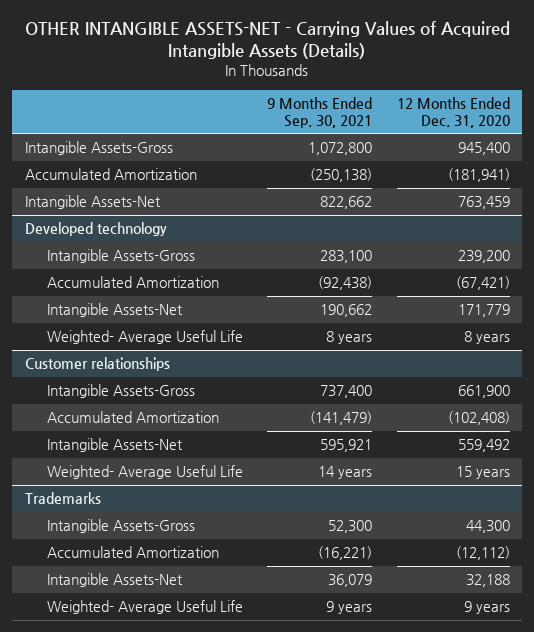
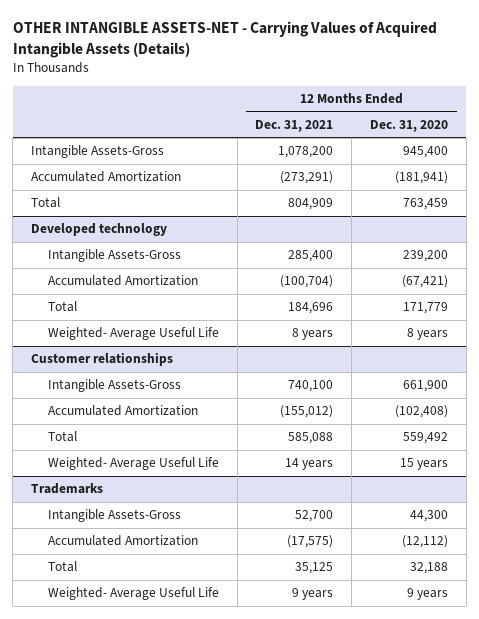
[267,97,373,128] 9 Months Ended Sep. 30, 2021 -> none
none -> [255,119,334,132] Dec. 31, 2021
[24,195,161,210] Intangible Assets-Net -> [30,197,60,209] Total
[46,303,183,318] Intangible Assets-Net -> [47,301,77,313] Total
[46,438,183,453] Intangible Assets-Net -> [47,431,77,443] Total
[46,573,183,588] Intangible Assets-Net -> [47,561,77,573] Total

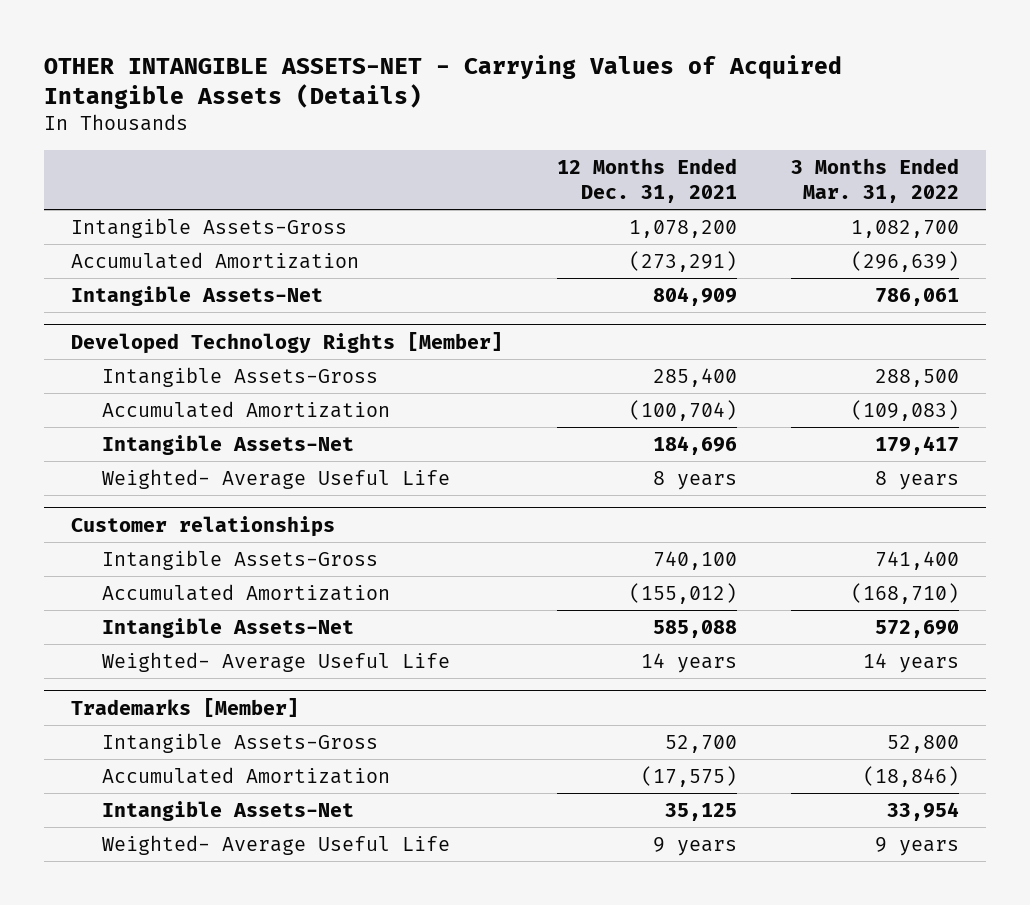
[369,119,448,132] Dec. 31, 2020 -> none
none -> [790,157,959,204] 3 Months Ended Mar. 31, 2022
[30,197,60,209] Total -> [70,285,323,306] Intangible Assets-Net
[30,223,167,237] Developed technology -> [70,331,503,354] Developed Technology Rights [Member]
[47,301,77,313] Total -> [101,434,354,455] Intangible Assets-Net
[47,431,77,443] Total -> [101,617,354,638] Intangible Assets-Net
[30,483,103,495] Trademarks -> [70,697,299,717] Trademarks [Member]
[47,561,77,573] Total -> [101,800,354,821] Intangible Assets-Net

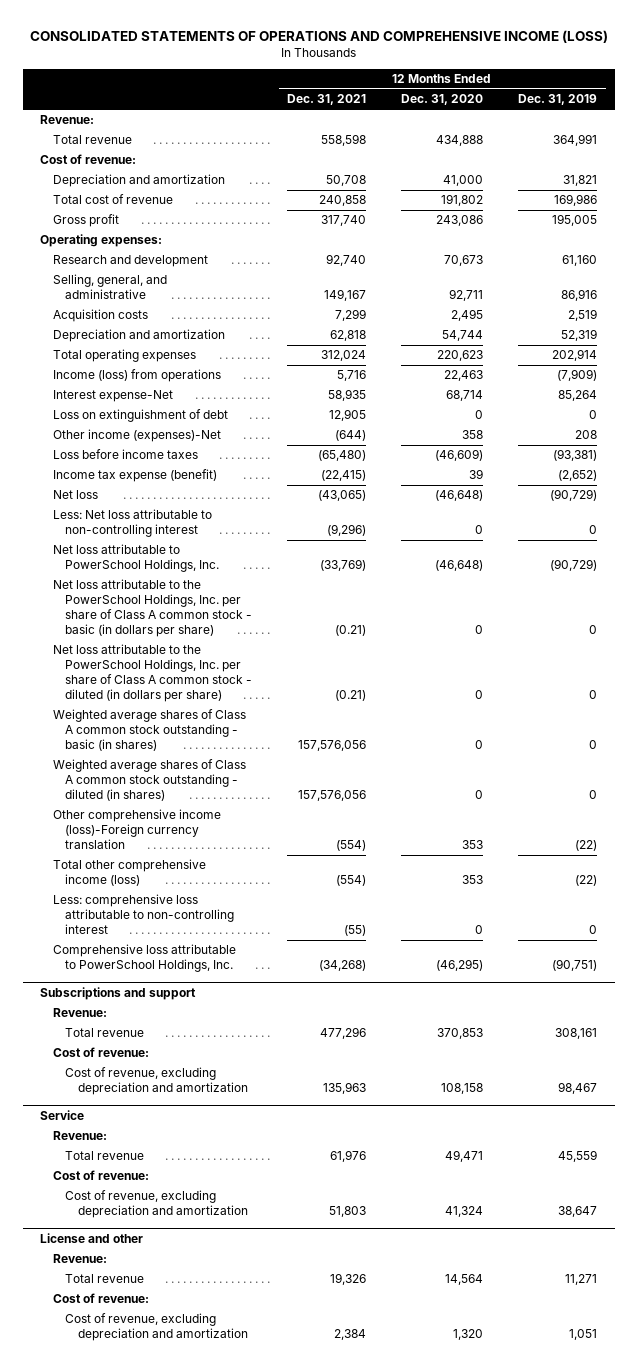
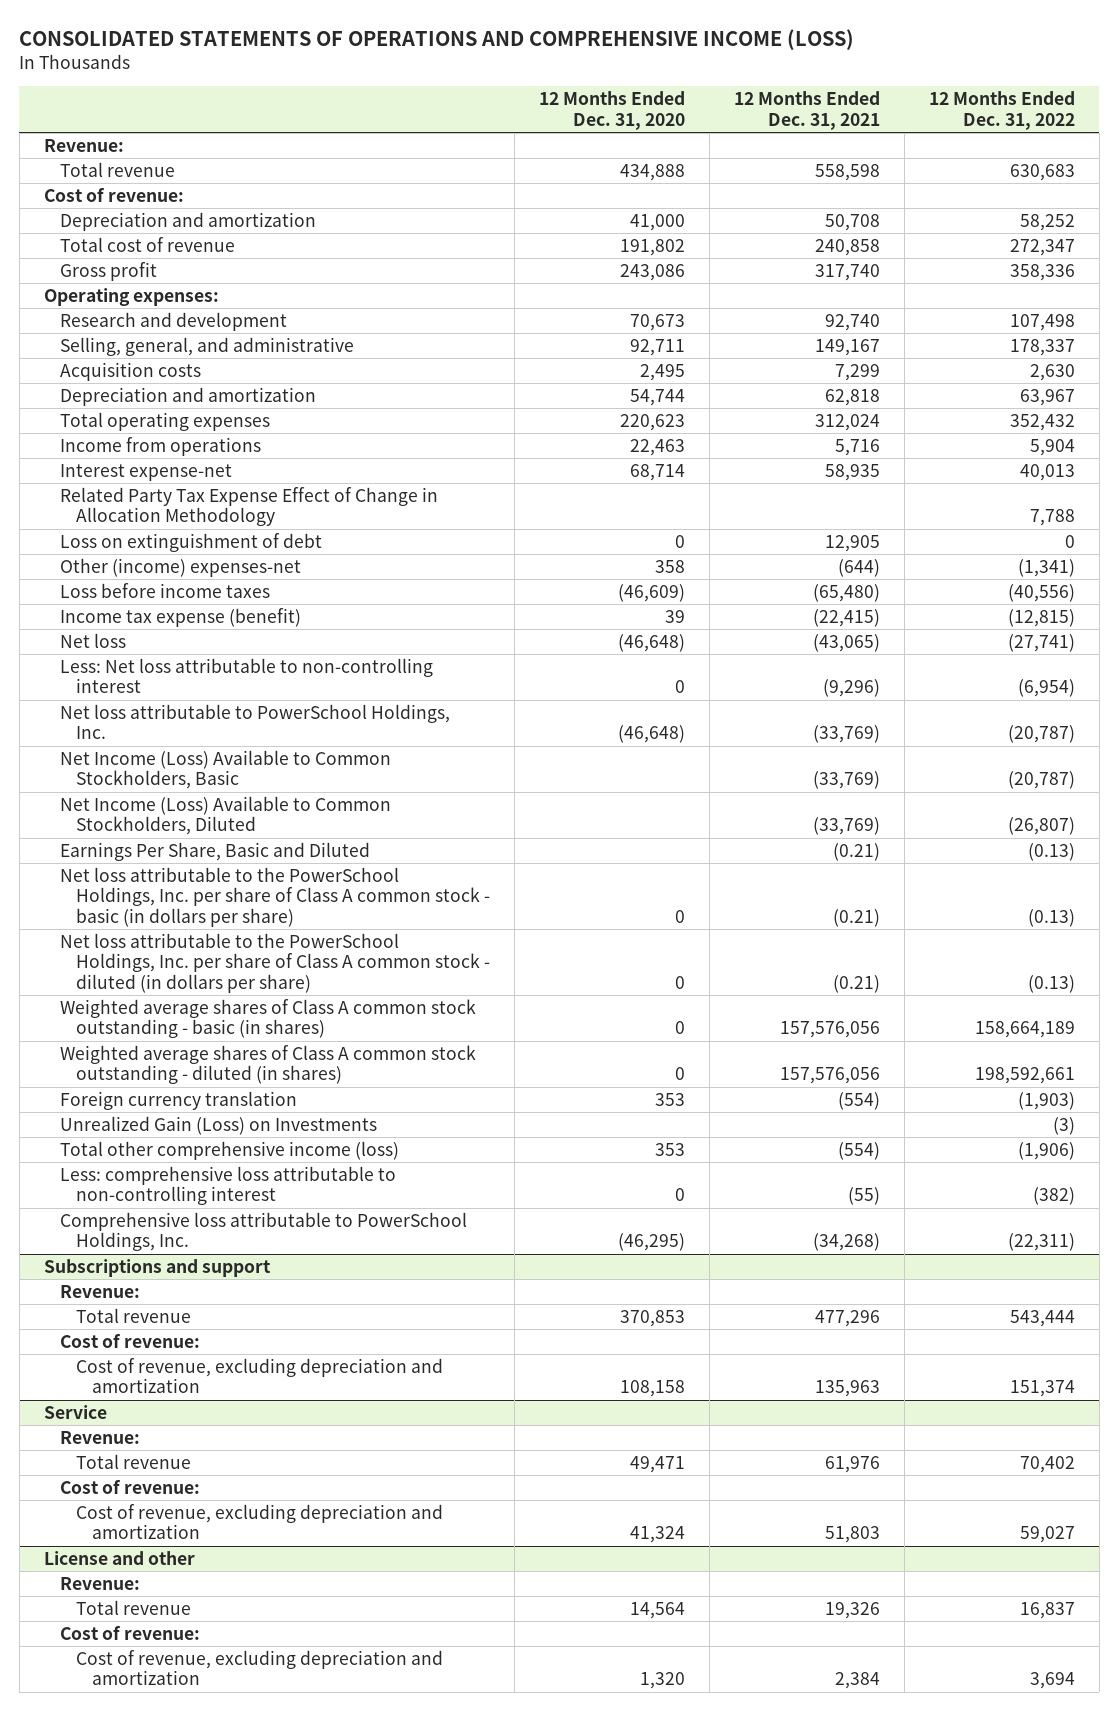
[518,94,598,106] Dec. 31, 2019 -> none
none -> [928,91,1075,130] 12 Months Ended Dec. 31, 2022
[52,369,221,383] Income (loss) from operations -> [59,436,261,456] Income from operations
[52,390,173,403] Interest expense-Net -> [59,463,232,481] Interest expense-net
none -> [59,486,438,527] Related Party Tax Expense Effect of Change in Allocation Methodology
[52,429,221,443] Other income (expenses)-Net -> [59,557,301,577] Other (income) expenses-net
none -> [59,749,391,790] Net Income (Loss) Available to Common Stockholders, Basic
none -> [59,795,391,836] Net Income (Loss) Available to Common Stockholders, Diluted
none -> [59,841,370,861] Earnings Per Share, Basic and Diluted
[52,809,221,850] Other comprehensive income (loss)-Foreign currency translation -> [59,1090,297,1110] Foreign currency translation
none -> [59,1115,377,1135] Unrealized Gain (Loss) on Investments

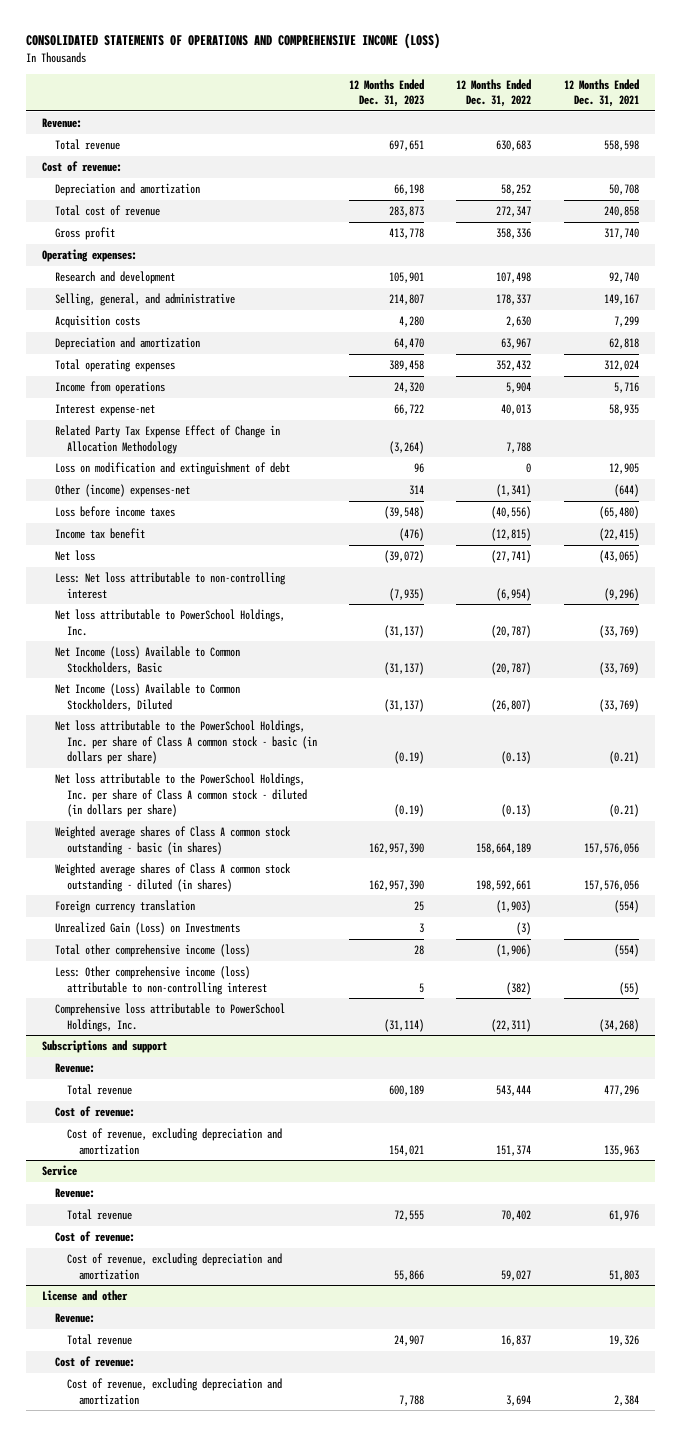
[538,91,685,130] 12 Months Ended Dec. 31, 2020 -> none
none -> [348,78,424,108] 12 Months Ended Dec. 31, 2023
[59,532,322,552] Loss on extinguishment of debt -> [54,462,290,476] Loss on modification and extinguishment of debt
[59,607,301,627] Income tax expense (benefit) -> [54,528,145,540] Income tax benefit
[59,841,370,861] Earnings Per Share, Basic and Diluted -> none
[59,1165,396,1206] Less: comprehensive loss attributable to non-controlling interest -> [54,966,267,995] Less: Other comprehensive income (loss) attributable to non-controlling interest

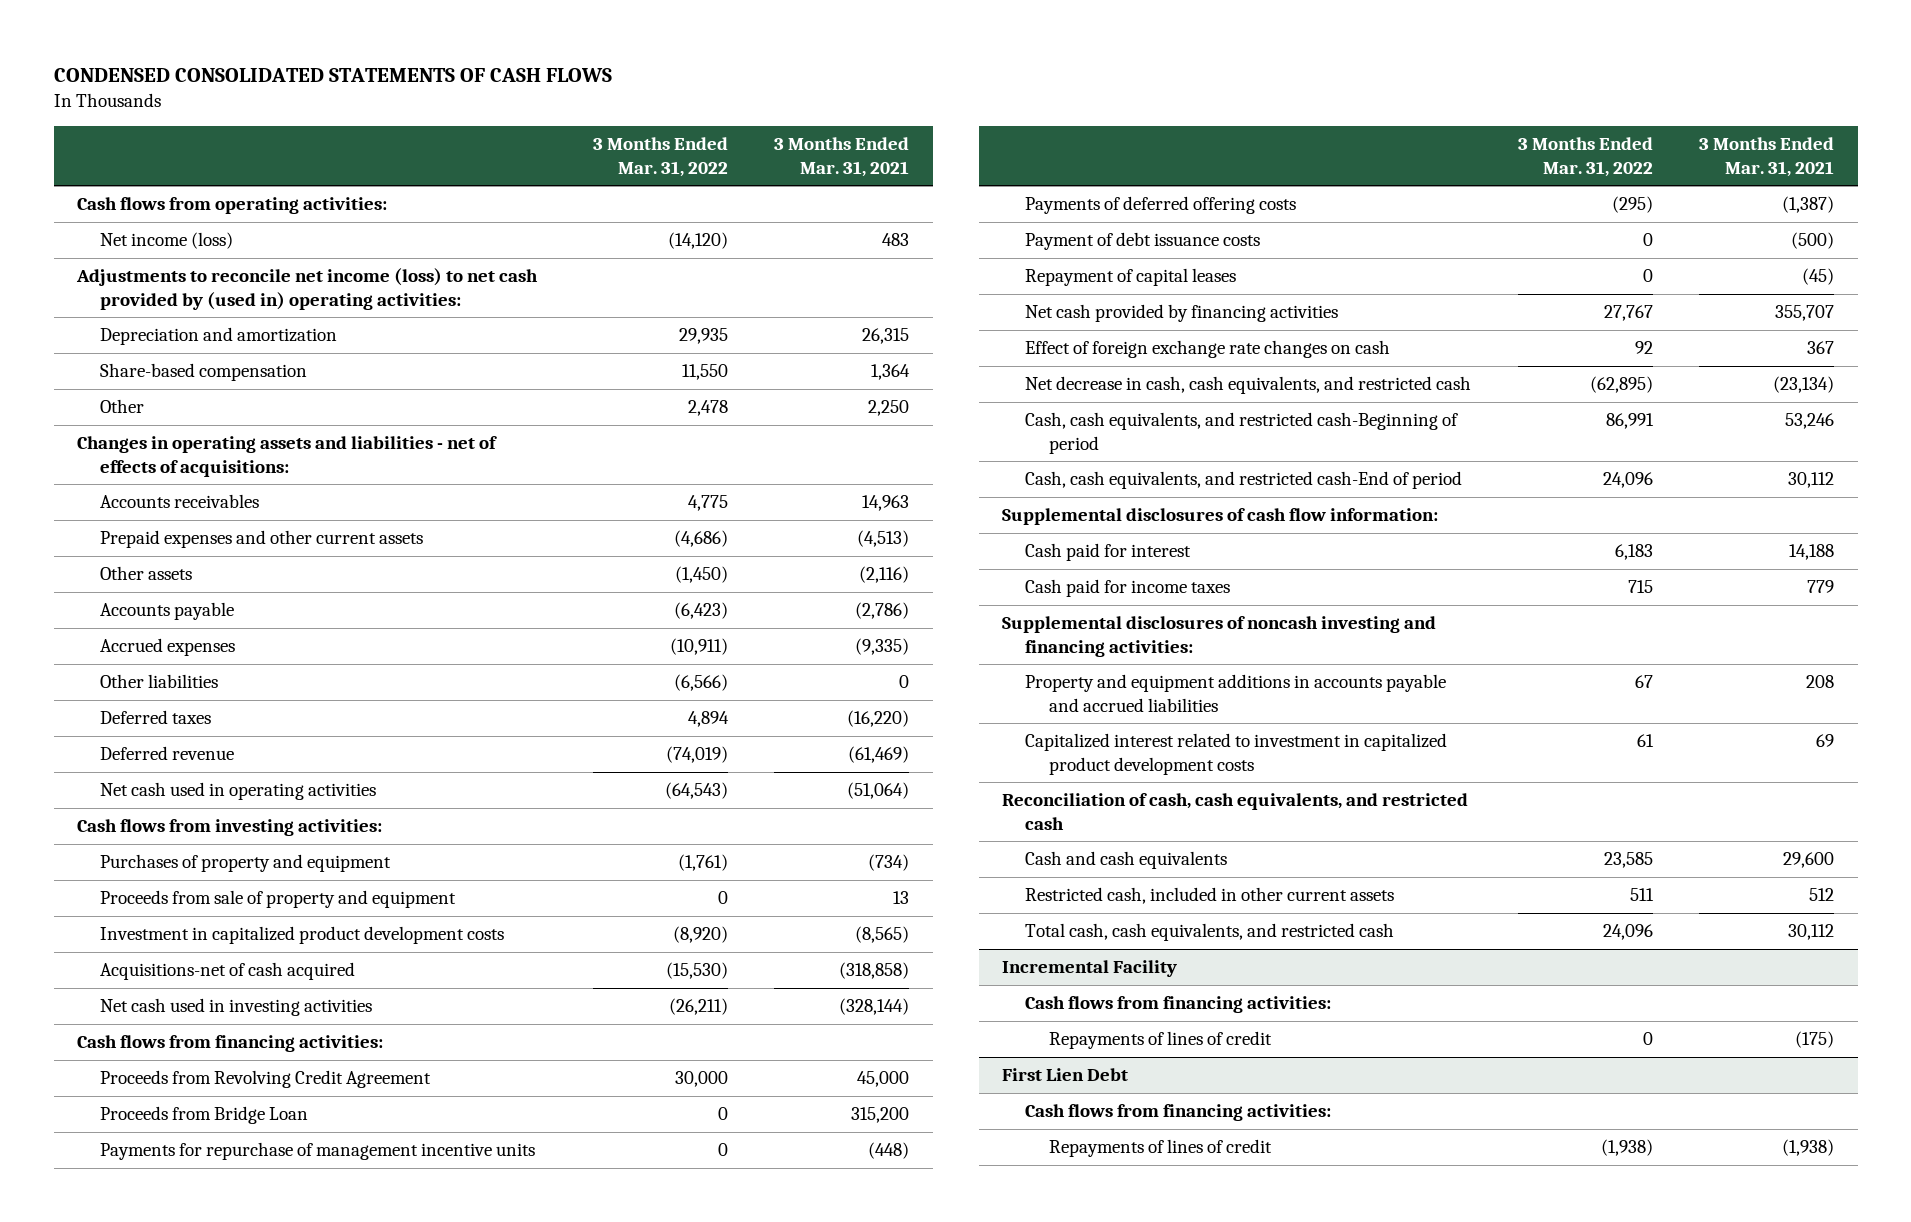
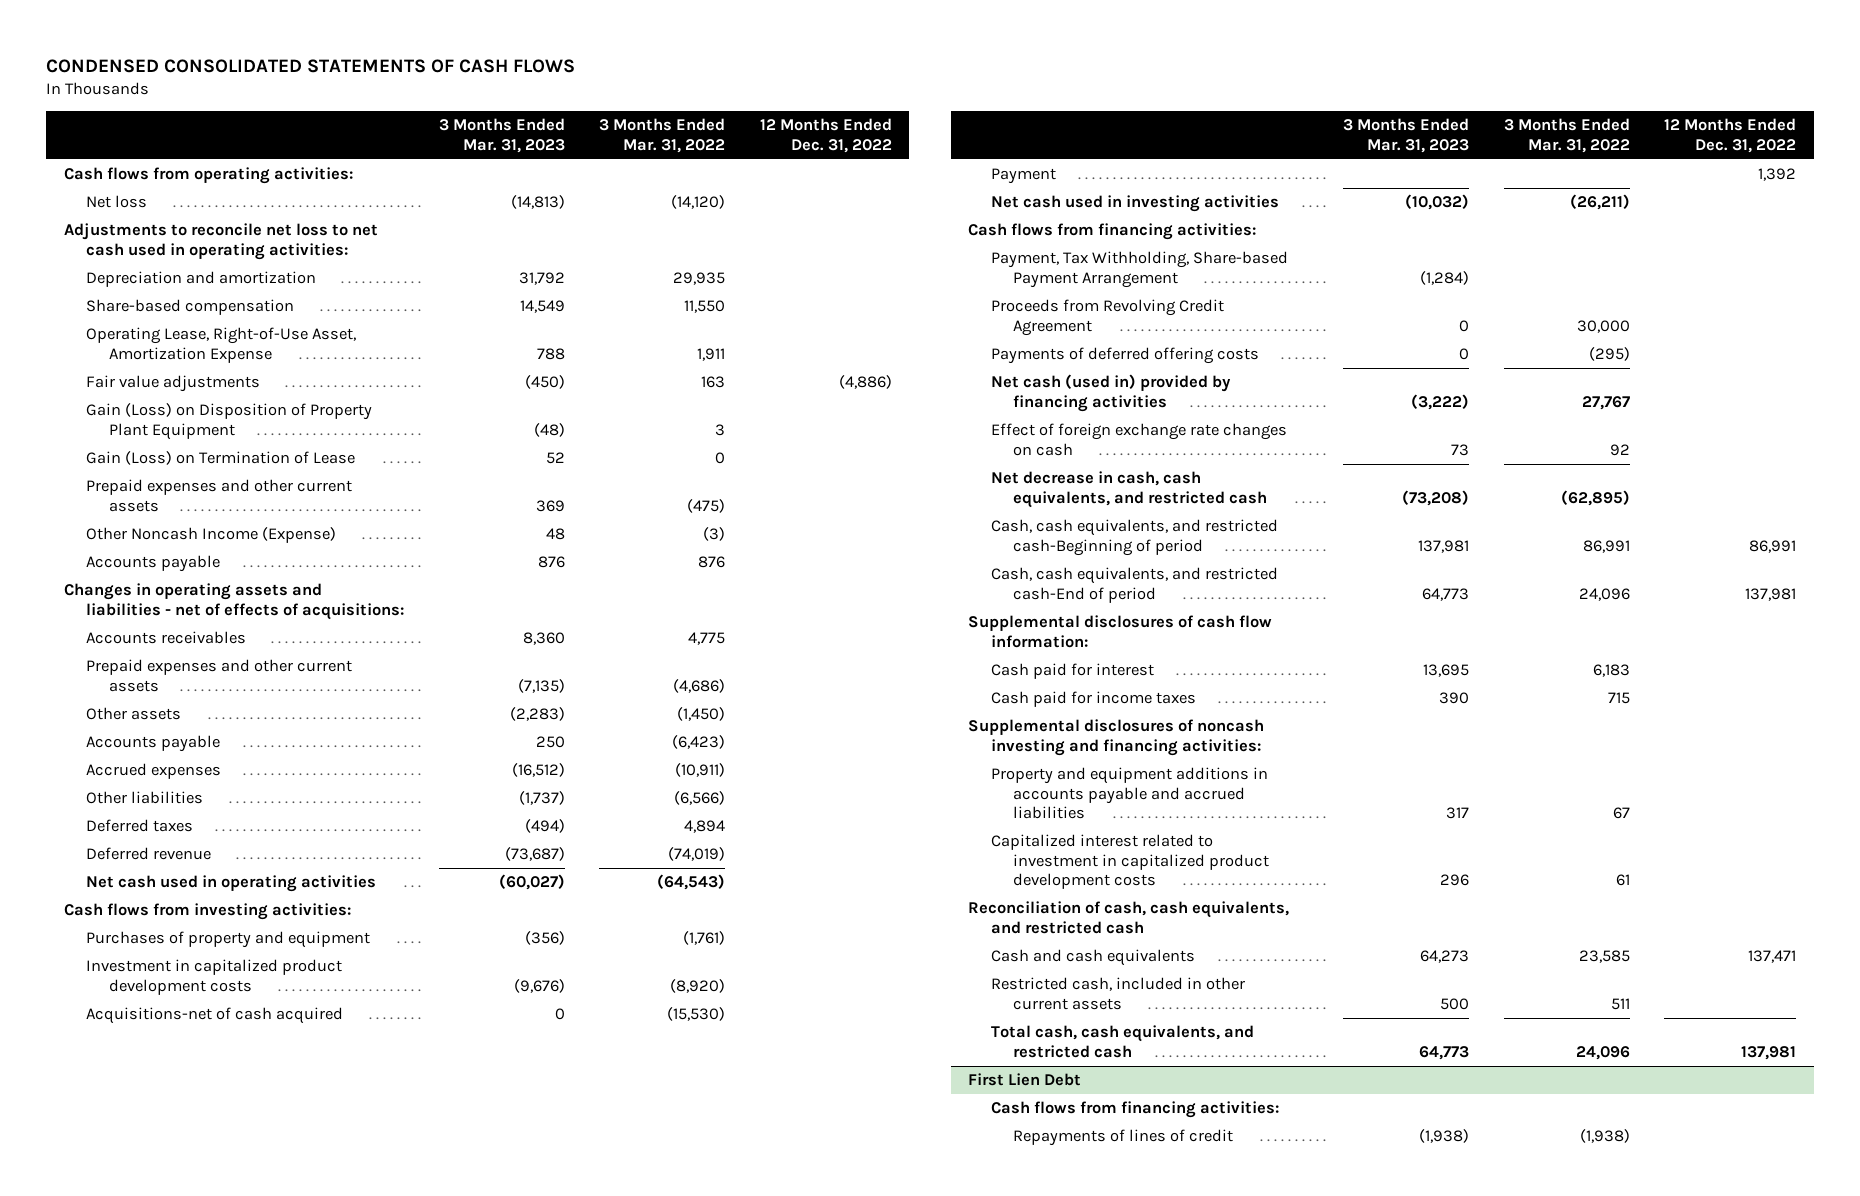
[774,136,910,177] 3 Months Ended Mar. 31, 2021 -> none
none -> [438,118,565,153] 3 Months Ended Mar. 31, 2023
none -> [760,118,893,153] 12 Months Ended Dec. 31, 2022
[100,232,234,250] Net income (loss) -> [86,195,148,209] Net loss
[75,268,538,310] Adjustments to reconcile net income (loss) to net cash provided by (used in) operating activities: -> [63,223,378,260] Adjustments to reconcile net loss to net cash used in operating activities:
[100,399,145,414] Other -> none
none -> [86,327,357,363] Operating Lease, Right-of-Use Asset, Amortization Expense
none -> [86,375,261,393] Fair value adjustments
none -> [86,403,373,440] Gain (Loss) on Disposition of Property Plant Equipment
none -> [86,451,356,466] Gain (Loss) on Termination of Lease
none -> [86,479,353,512] Prepaid expenses and other current assets
none -> [86,527,337,544] Other Noncash Income (Expense)
none -> [86,555,221,573] Accounts payable
[100,890,457,909] Proceeds from sale of property and equipment -> none
none -> [990,168,1056,185] Payment
none -> [990,251,1288,288] Payment, Tax Withholding, Share-based Payment Arrangement
[100,1106,309,1125] Proceeds from Bridge Loan -> none
[100,1142,536,1161] Payments for repurchase of management incentive units -> none
[1025,232,1261,251] Payment of debt issuance costs -> none
[1025,268,1237,287] Repayment of capital leases -> none
[1025,304,1339,323] Net cash provided by financing activities -> [990,374,1231,412] Net cash (used in) provided by financing activities
[1002,960,1178,978] Incremental Facility -> none
[1025,996,1332,1014] Cash flows from financing activities: -> none
[1048,1031,1272,1050] Repayments of lines of credit -> none

